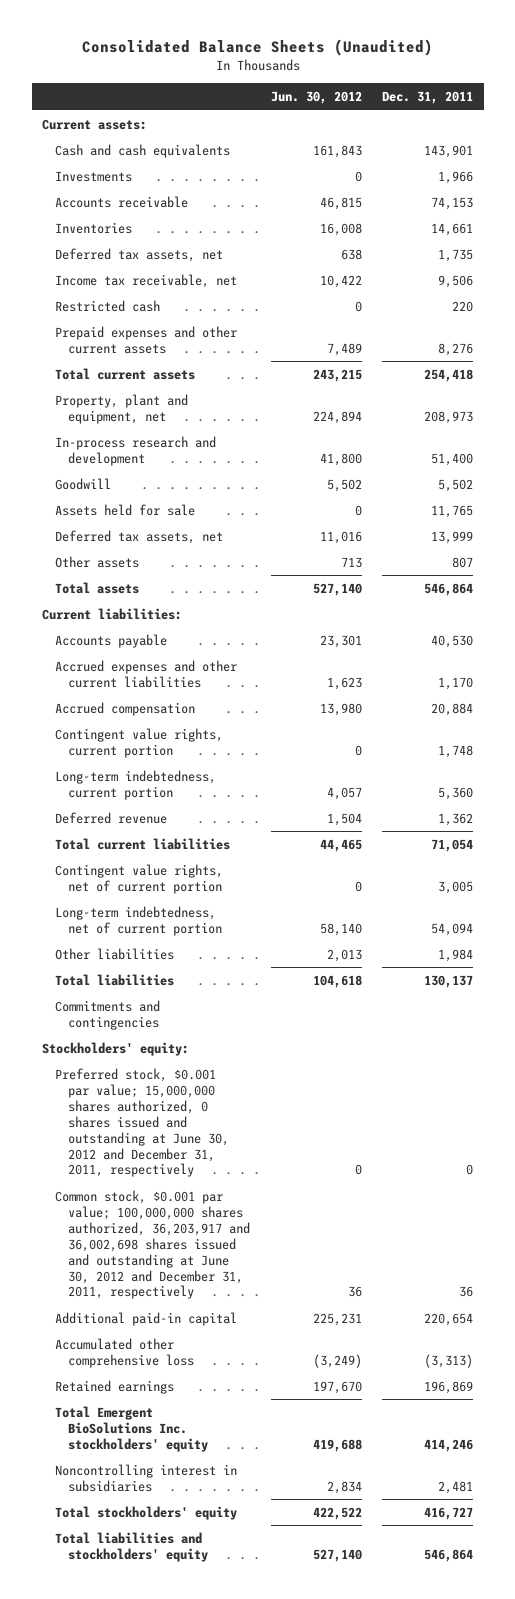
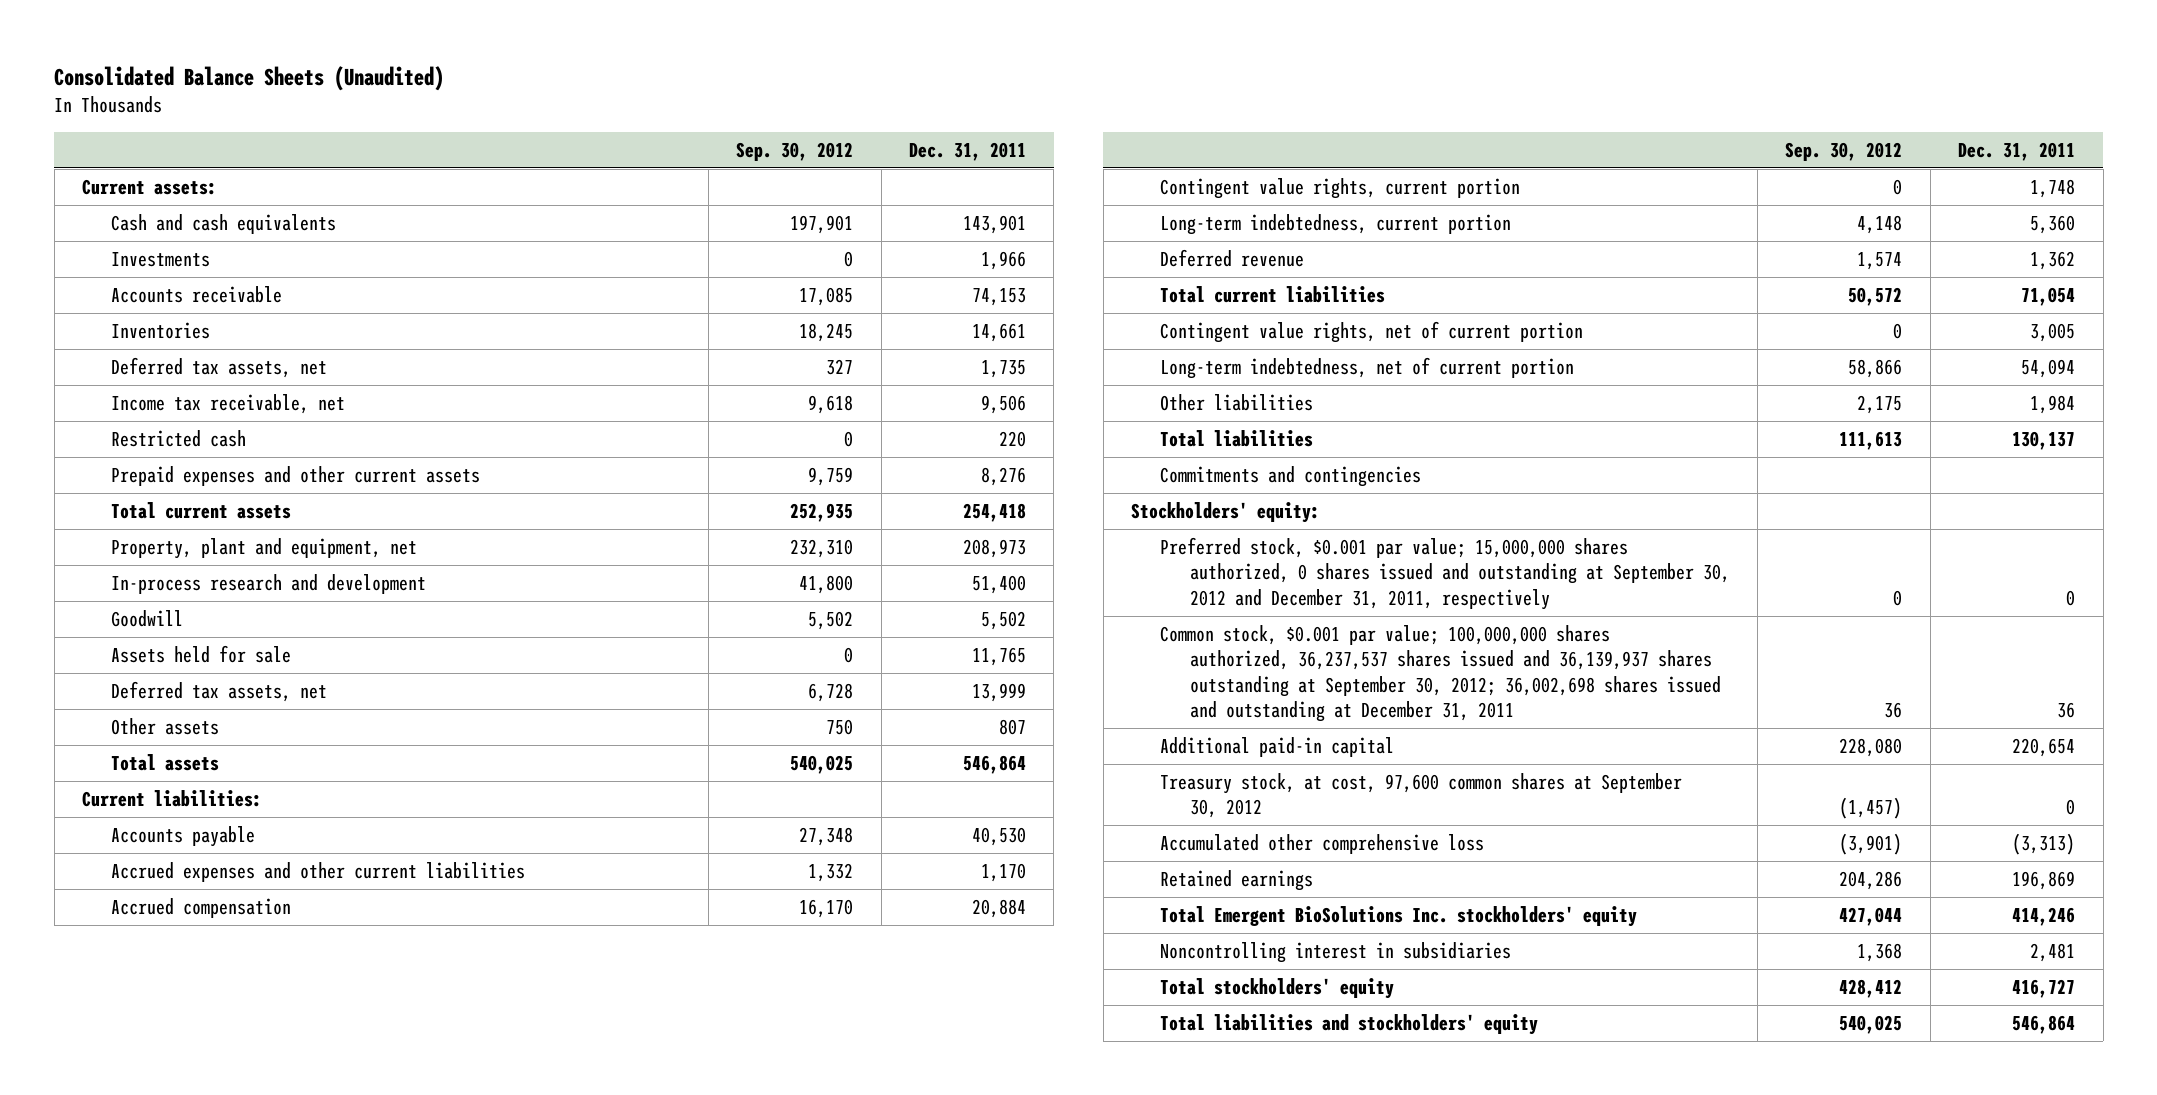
[270,90,362,104] Jun. 30, 2012 -> none
none -> [736,141,854,161] Sep. 30, 2012
[55,1067,230,1178] Preferred stock, $0.001 par value; 15,000,000 shares authorized, 0 shares issued and outstanding at June 30, 2012 and December 31, 2011, respectively -> [1160,536,1730,610] Preferred stock, $0.001 par value; 15,000,000 shares authorized, 0 shares issued and outstanding at September 30, 2012 and December 31, 2011, respectively
[55,1189,251,1300] Common stock, $0.001 par value; 100,000,000 shares authorized, 36,203,917 and 36,002,698 shares issued and outstanding at June 30, 2012 and December 31, 2011, respectively -> [1160,624,1721,723] Common stock, $0.001 par value; 100,000,000 shares authorized, 36,237,537 shares issued and 36,139,937 shares outstanding at September 30, 2012; 36,002,698 shares issued and outstanding at December 31, 2011
none -> [1160,772,1683,819] Treasury stock, at cost, 97,600 common shares at September 30, 2012

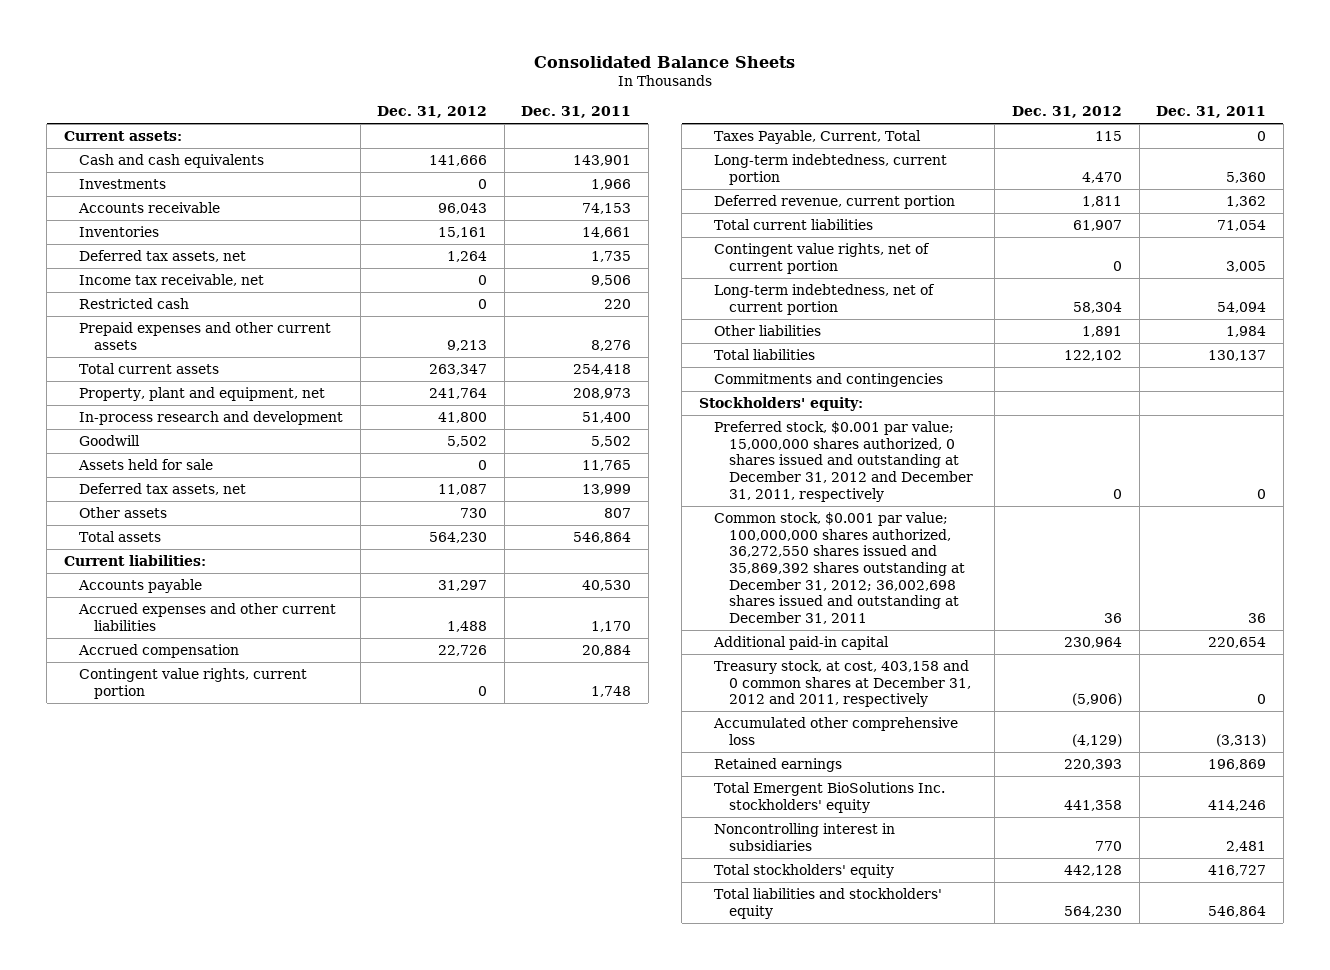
[54,66,445,92] Consolidated Balance Sheets (Unaudited) -> [534,55,796,68] Consolidated Balance Sheets
[736,141,854,161] Sep. 30, 2012 -> none
none -> [377,106,488,119] Dec. 31, 2012
none -> [713,129,921,144] Taxes Payable, Current, Total
[1160,248,1305,267] Deferred revenue -> [713,194,955,209] Deferred revenue, current portion
[1160,536,1730,610] Preferred stock, $0.001 par value; 15,000,000 shares authorized, 0 shares issued and outstanding at September 30, 2012 and December 31, 2011, respectively -> [713,420,973,502] Preferred stock, $0.001 par value; 15,000,000 shares authorized, 0 shares issued and outstanding at December 31, 2012 and December 31, 2011, respectively
[1160,624,1721,723] Common stock, $0.001 par value; 100,000,000 shares authorized, 36,237,537 shares issued and 36,139,937 shares outstanding at September 30, 2012; 36,002,698 shares issued and outstanding at December 31, 2011 -> [713,511,965,625] Common stock, $0.001 par value; 100,000,000 shares authorized, 36,272,550 shares issued and 35,869,392 shares outstanding at December 31, 2012; 36,002,698 shares issued and outstanding at December 31, 2011
[1160,772,1683,819] Treasury stock, at cost, 97,600 common shares at September 30, 2012 -> [713,659,971,708] Treasury stock, at cost, 403,158 and 0 common shares at December 31, 2012 and 2011, respectively

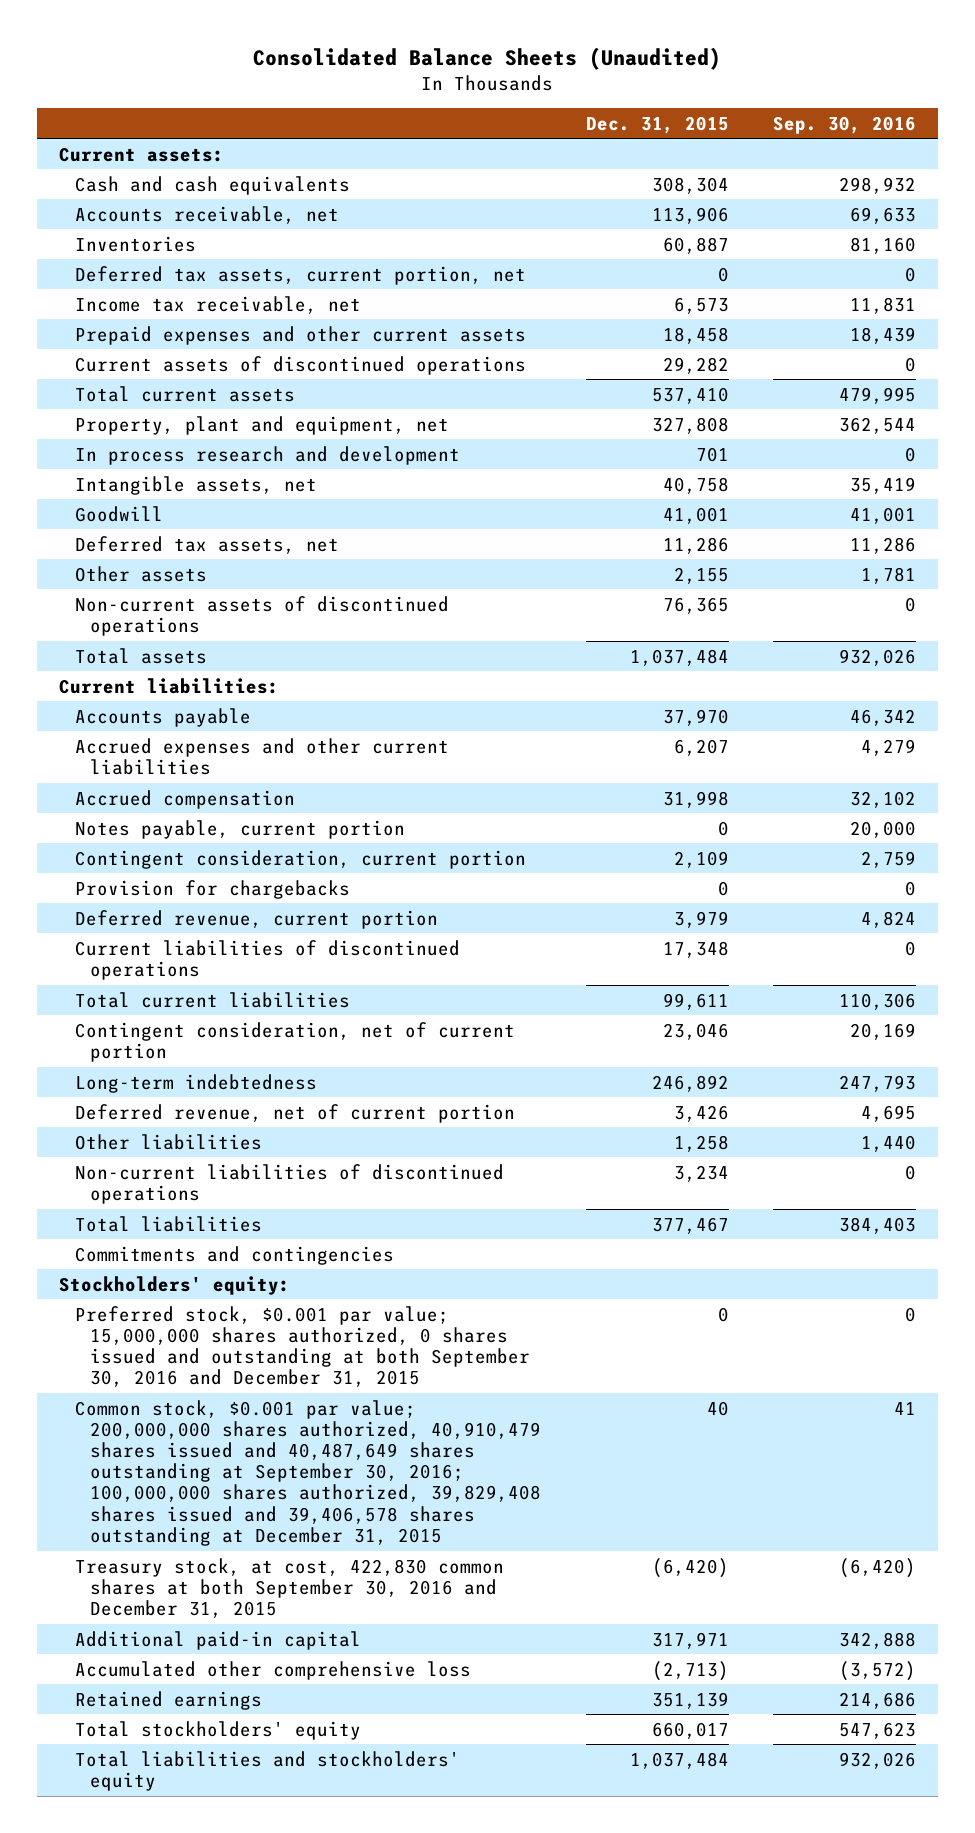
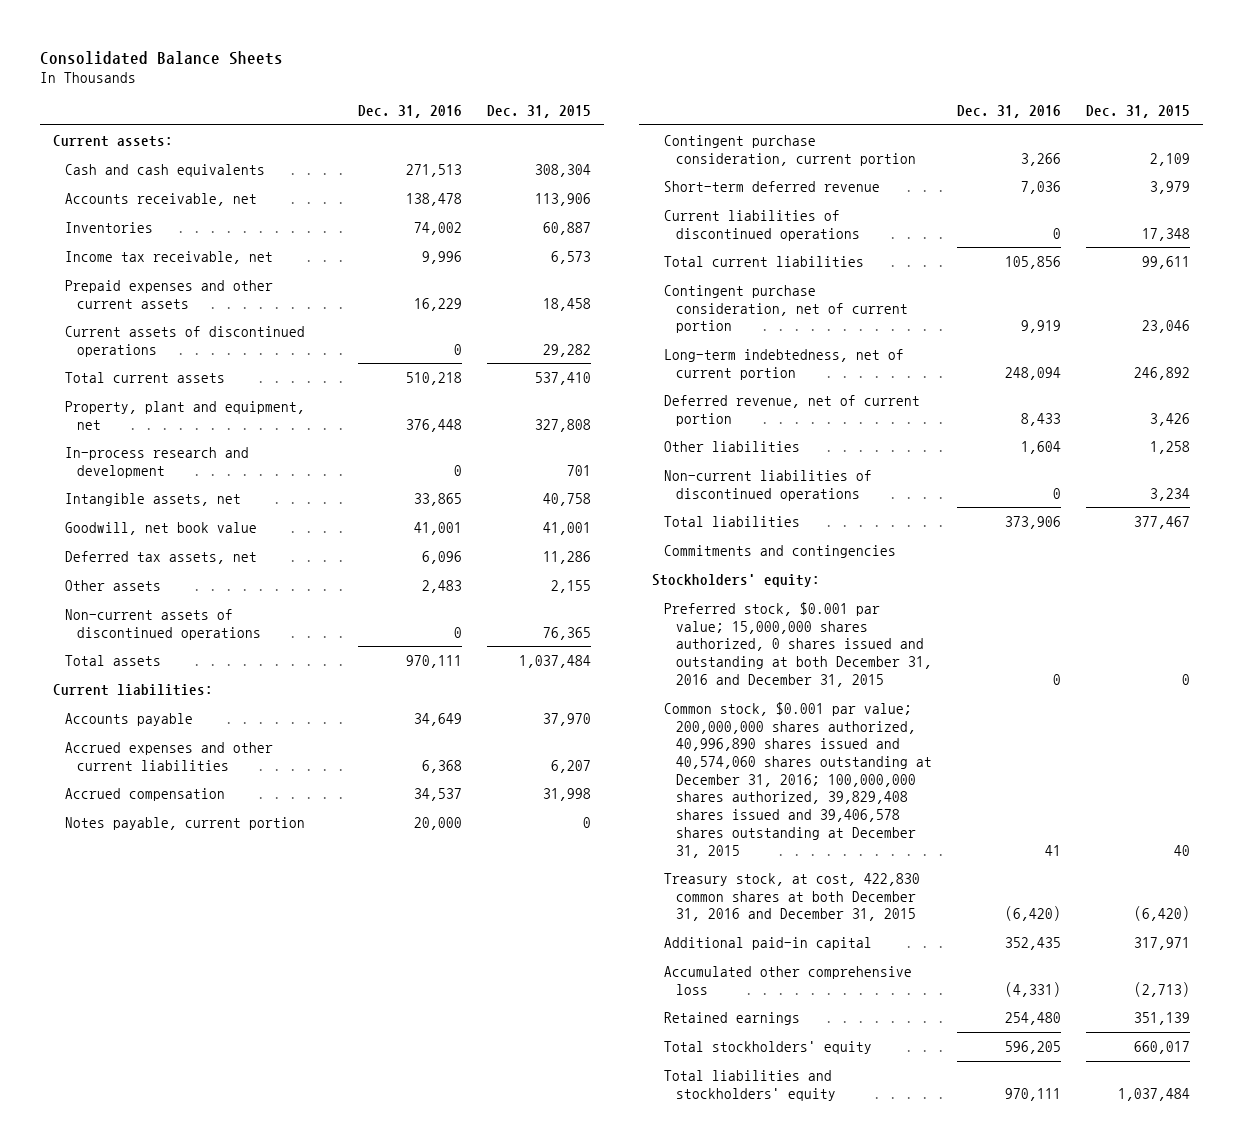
[253,47,722,71] Consolidated Balance Sheets (Unaudited) -> [40,50,284,65] Consolidated Balance Sheets
[773,115,917,134] Sep. 30, 2016 -> none
none -> [357,105,462,119] Dec. 31, 2016
[74,265,526,285] Deferred tax assets, current portion, net -> none
[74,445,460,465] In process research and development -> [64,446,249,478] In-process research and development
[74,505,163,522] Goodwill -> [64,521,257,535] Goodwill, net book value
[74,879,350,899] Provision for chargebacks -> none
[74,849,526,869] Contingent consideration, current portion -> [664,134,917,166] Contingent purchase consideration, current portion
[74,909,438,929] Deferred revenue, current portion -> [664,180,881,192] Short-term deferred revenue
[74,1021,515,1062] Contingent consideration, net of current portion -> [664,284,909,334] Contingent purchase consideration, net of current portion
[74,1073,317,1093] Long-term indebtedness -> [664,348,905,380] Long-term indebtedness, net of current portion
[74,1305,531,1388] Preferred stock, $0.001 par value; 15,000,000 shares authorized, 0 shares issued and outstanding at both September 30, 2016 and December 31, 2015 -> [664,601,933,687] Preferred stock, $0.001 par value; 15,000,000 shares authorized, 0 shares issued and outstanding at both December 31, 2016 and December 31, 2015
[74,1399,542,1546] Common stock, $0.001 par value; 200,000,000 shares authorized, 40,910,479 shares issued and 40,487,649 shares outstanding at September 30, 2016; 100,000,000 shares authorized, 39,829,408 shares issued and 39,406,578 shares outstanding at December 31, 2015 -> [664,701,933,858] Common stock, $0.001 par value; 200,000,000 shares authorized, 40,996,890 shares issued and 40,574,060 shares outstanding at December 31, 2016; 100,000,000 shares authorized, 39,829,408 shares issued and 39,406,578 shares outstanding at December 31, 2015
[74,1557,504,1619] Treasury stock, at cost, 422,830 common shares at both September 30, 2016 and December 31, 2015 -> [664,872,921,922] Treasury stock, at cost, 422,830 common shares at both December 31, 2016 and December 31, 2015

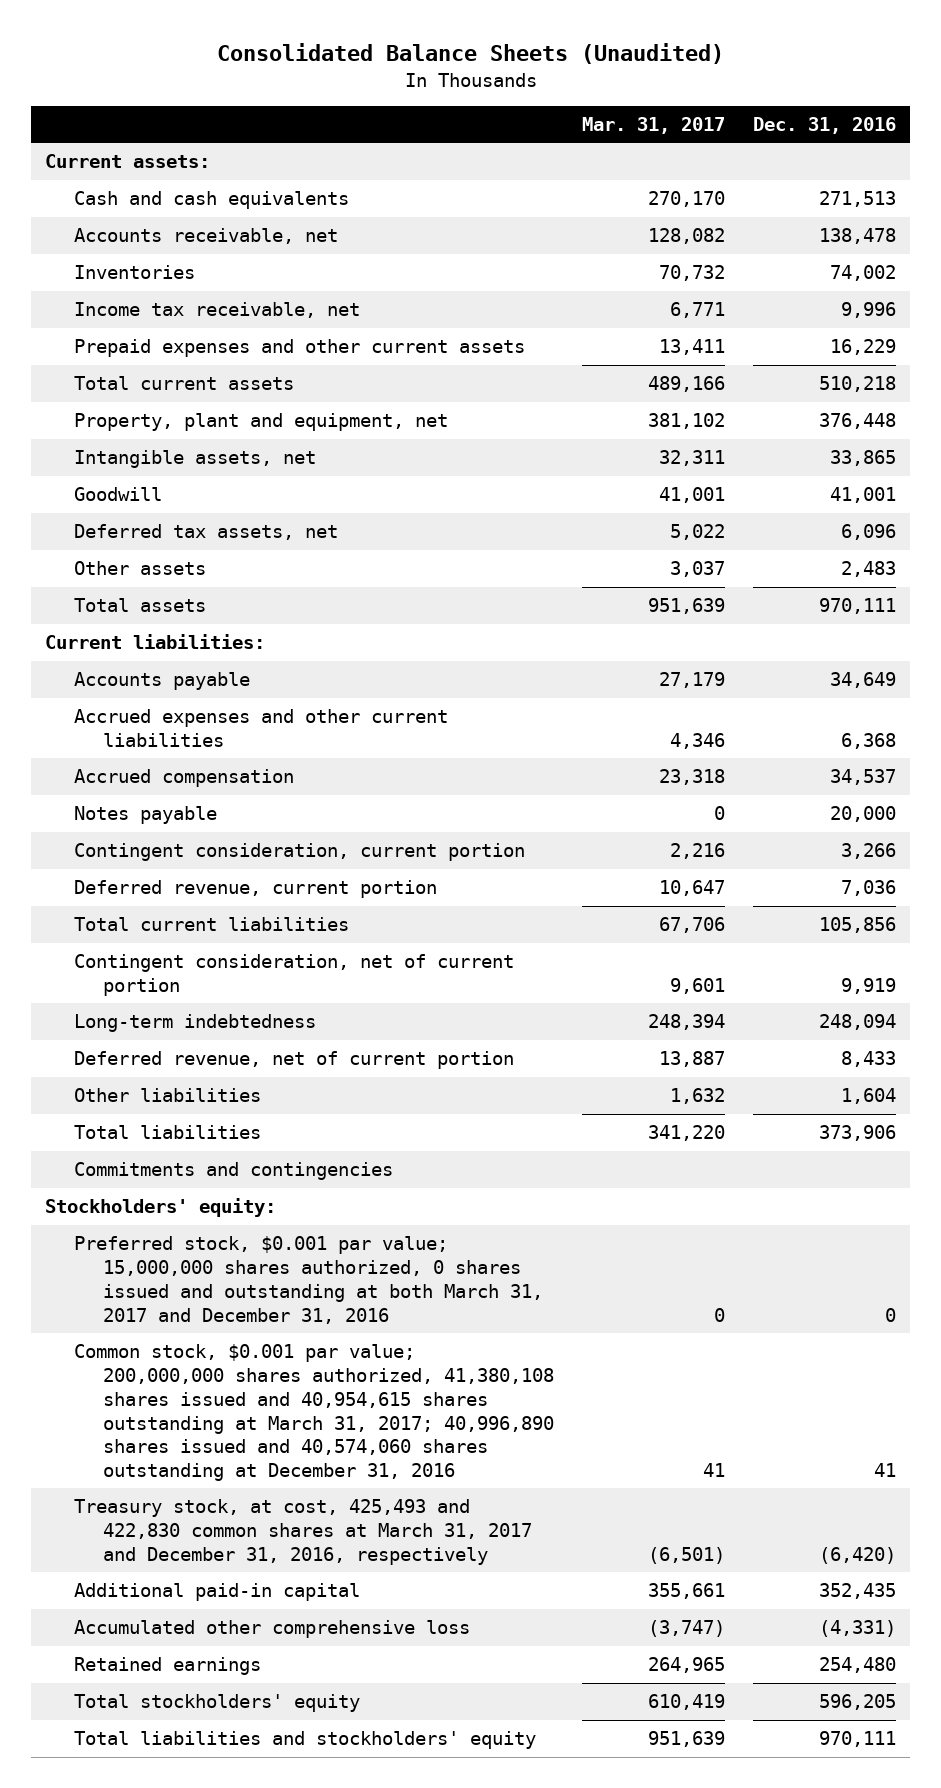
[40,50,284,65] Consolidated Balance Sheets -> [216,42,724,64] Consolidated Balance Sheets (Unaudited)
[487,105,592,119] Dec. 31, 2015 -> none
none -> [581,117,725,135] Mar. 31, 2017
[64,325,305,357] Current assets of discontinued operations -> none
[64,446,249,478] In-process research and development -> none
[64,521,257,535] Goodwill, net book value -> [73,487,162,502] Goodwill
[64,608,261,640] Non-current assets of discontinued operations -> none
[664,209,861,241] Current liabilities of discontinued operations -> none
[64,816,305,830] Notes payable, current portion -> [73,806,217,825] Notes payable
[664,134,917,166] Contingent purchase consideration, current portion -> [73,843,525,862] Contingent consideration, current portion
[664,180,881,192] Short-term deferred revenue -> [73,880,437,899] Deferred revenue, current portion
[664,284,909,334] Contingent purchase consideration, net of current portion -> [73,954,514,997] Contingent consideration, net of current portion
[664,348,905,380] Long-term indebtedness, net of current portion -> [73,1014,316,1033] Long-term indebtedness
[664,469,873,501] Non-current liabilities of discontinued operations -> none
[664,601,933,687] Preferred stock, $0.001 par value; 15,000,000 shares authorized, 0 shares issued and outstanding at both December 31, 2016 and December 31, 2015 -> [73,1236,543,1324] Preferred stock, $0.001 par value; 15,000,000 shares authorized, 0 shares issued and outstanding at both March 31, 2017 and December 31, 2016
[664,701,933,858] Common stock, $0.001 par value; 200,000,000 shares authorized, 40,996,890 shares issued and 40,574,060 shares outstanding at December 31, 2016; 100,000,000 shares authorized, 39,829,408 shares issued and 39,406,578 shares outstanding at December 31, 2015 -> [73,1344,554,1482] Common stock, $0.001 par value; 200,000,000 shares authorized, 41,380,108 shares issued and 40,954,615 shares outstanding at March 31, 2017; 40,996,890 shares issued and 40,574,060 shares outstanding at December 31, 2016
[664,872,921,922] Treasury stock, at cost, 422,830 common shares at both December 31, 2016 and December 31, 2015 -> [73,1499,532,1565] Treasury stock, at cost, 425,493 and 422,830 common shares at March 31, 2017 and December 31, 2016, respectively

